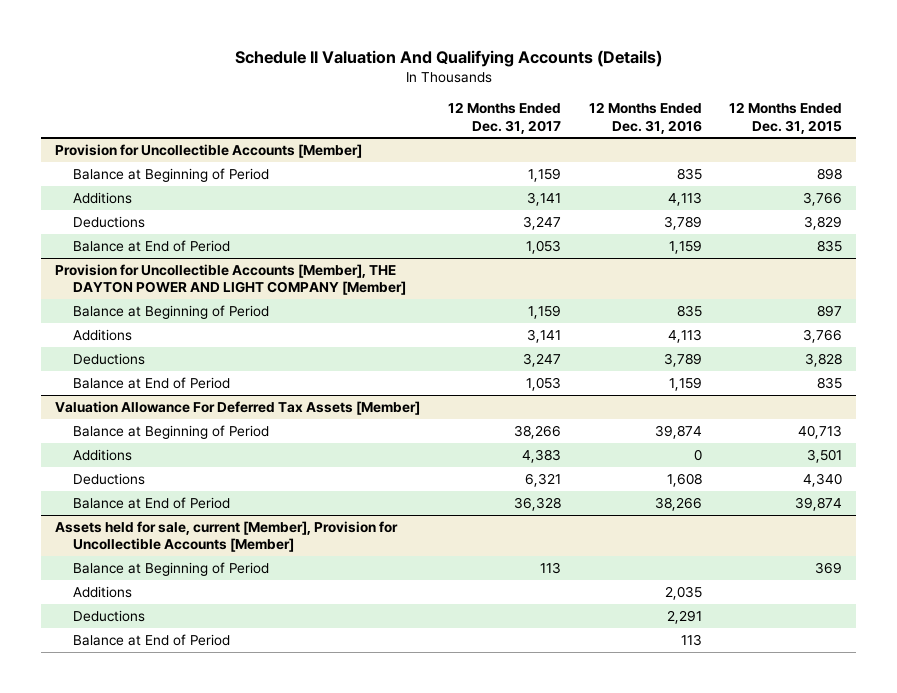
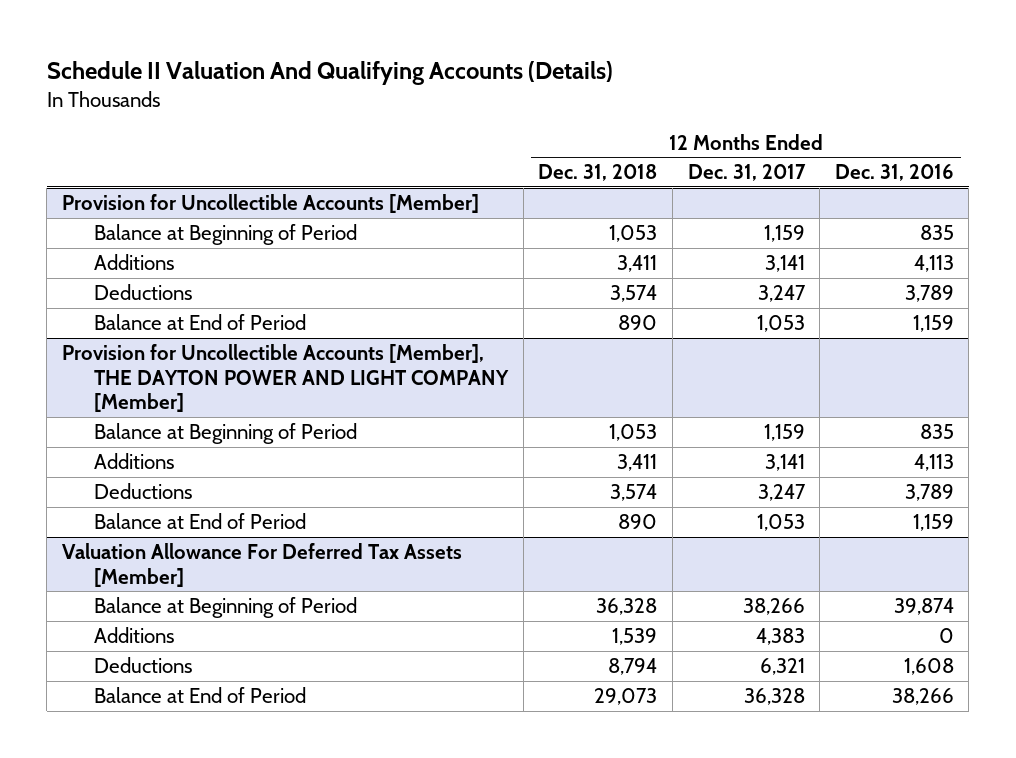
[729,102,843,134] 12 Months Ended Dec. 31, 2015 -> none
none -> [538,164,658,182] Dec. 31, 2018
[54,520,398,553] Assets held for sale, current [Member], Provision for Uncollectible Accounts [Member] -> none
[72,561,269,576] Balance at Beginning of Period -> none
[72,585,132,598] Additions -> none
[72,609,145,622] Deductions -> none
[72,633,230,646] Balance at End of Period -> none

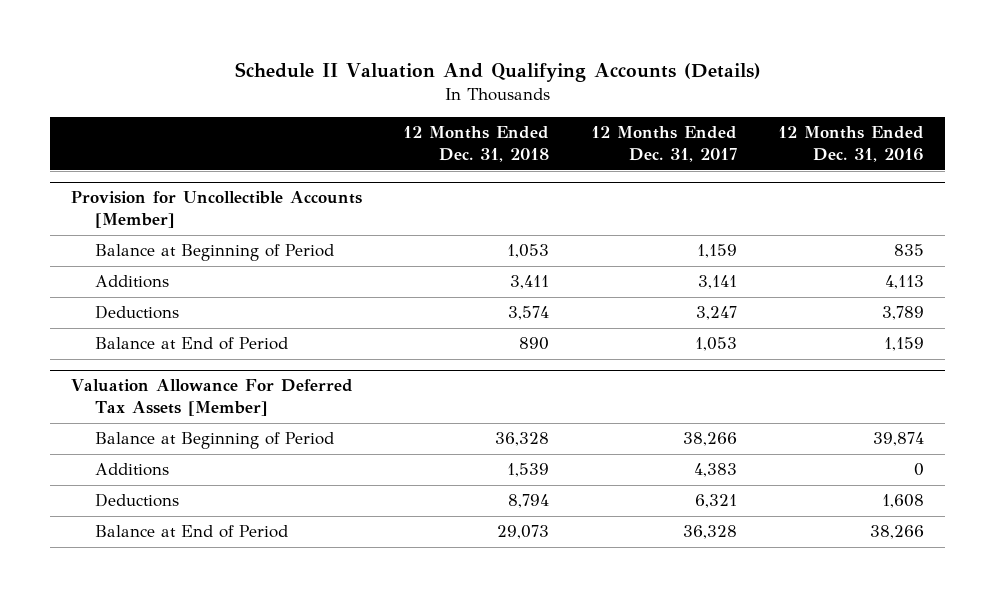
[62,344,510,413] Provision for Uncollectible Accounts [Member], THE DAYTON POWER AND LIGHT COMPANY [Member] -> none
[94,423,358,445] Balance at Beginning of Period -> none
[94,453,175,470] Additions -> none
[94,483,193,500] Deductions -> none
[94,513,307,530] Balance at End of Period -> none

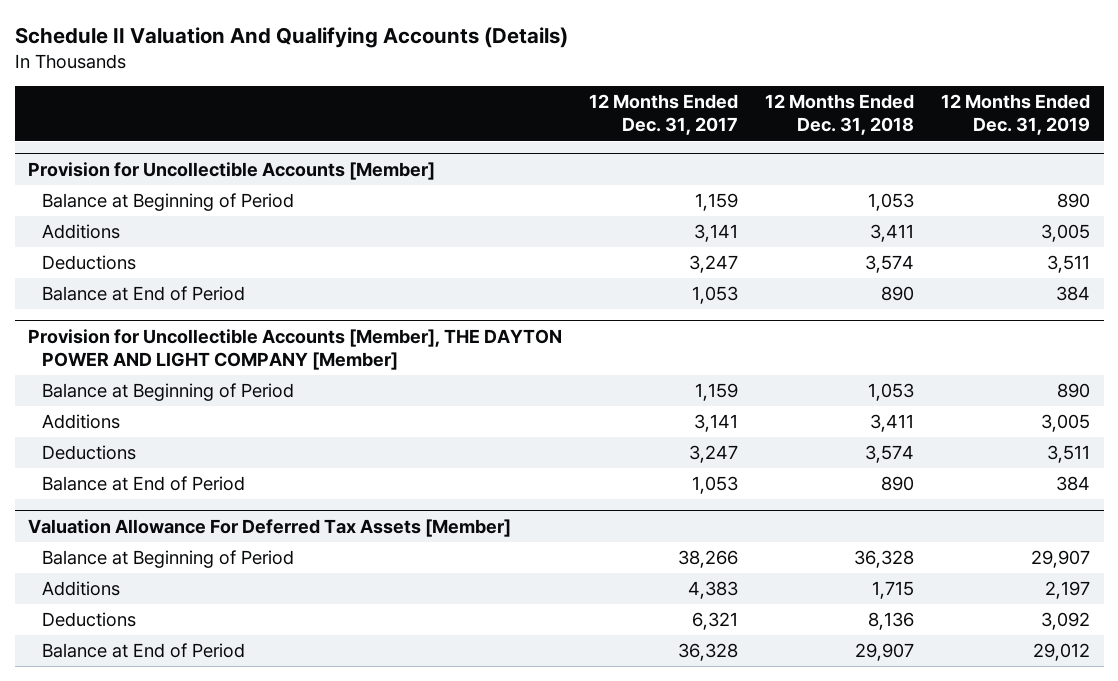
[778,126,925,163] 12 Months Ended Dec. 31, 2016 -> none
none -> [941,94,1091,136] 12 Months Ended Dec. 31, 2019
none -> [28,328,563,371] Provision for Uncollectible Accounts [Member], THE DAYTON POWER AND LIGHT COMPANY [Member]
none -> [41,383,294,402] Balance at Beginning of Period
none -> [41,414,120,430] Additions
none -> [41,445,136,461] Deductions
none -> [41,476,245,492] Balance at End of Period
[507,463,550,478] 1,539 -> [872,581,915,600] 1,715
[508,494,550,509] 8,794 -> [868,612,915,631] 8,136
[497,525,550,540] 29,073 -> [855,643,915,662] 29,907

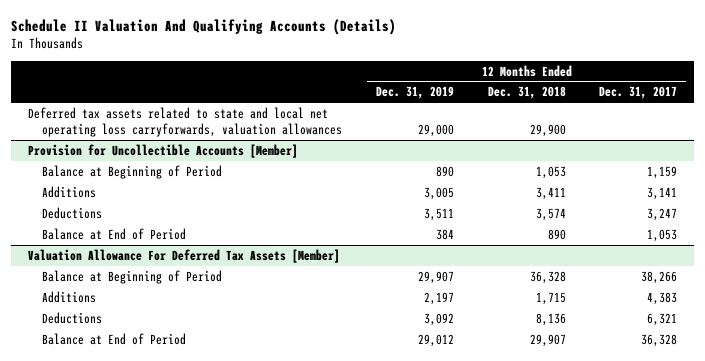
none -> [27,106,342,138] Deferred tax assets related to state and local net operating loss carryforwards, valuation allowances
[28,328,563,371] Provision for Uncollectible Accounts [Member], THE DAYTON POWER AND LIGHT COMPANY [Member] -> none
[41,383,294,402] Balance at Beginning of Period -> none
[41,414,120,430] Additions -> none
[41,445,136,461] Deductions -> none
[41,476,245,492] Balance at End of Period -> none

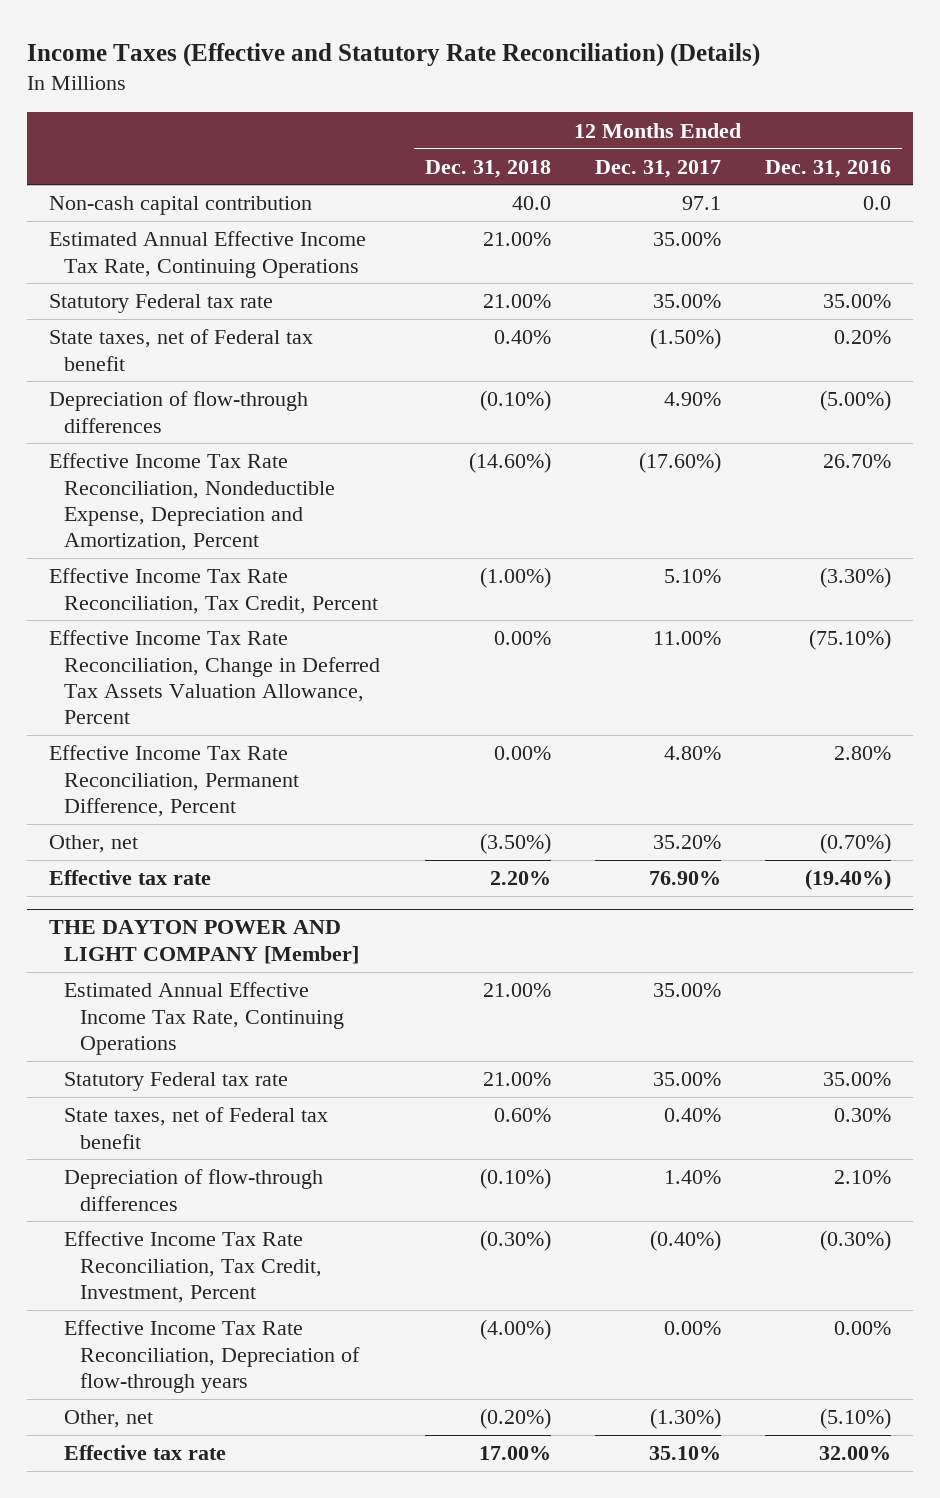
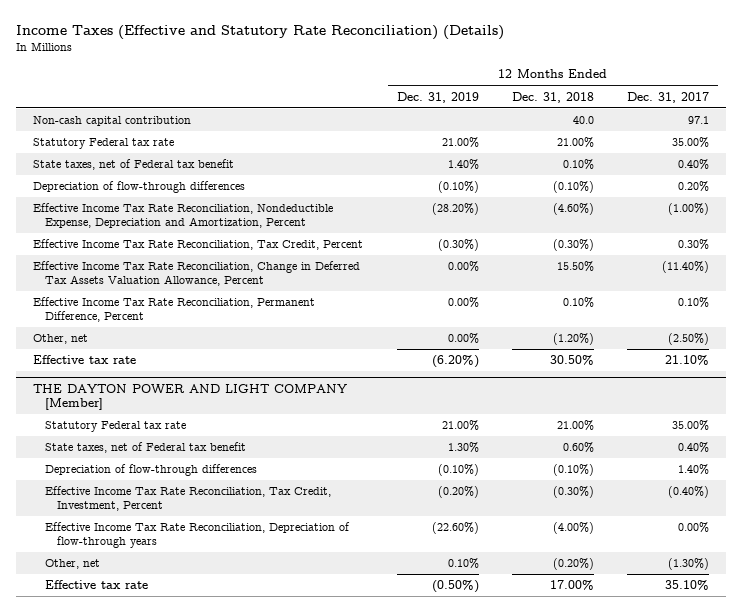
[765,159,892,178] Dec. 31, 2016 -> none
none -> [396,91,479,103] Dec. 31, 2019
[48,231,366,278] Estimated Annual Effective Income Tax Rate, Continuing Operations -> none
[493,330,551,345] 0.40% -> [562,159,594,171] 0.10%
[649,328,721,350] (1.50%) -> [678,159,710,171] 0.40%
[663,392,721,407] 4.90% -> [678,181,710,193] 0.20%
[468,452,551,474] (14.60%) -> [552,203,594,216] (4.60%)
[638,452,721,474] (17.60%) -> [668,203,710,216] (1.00%)
[479,567,551,589] (1.00%) -> [552,239,594,252] (0.30%)
[663,569,721,584] 5.10% -> [678,239,710,251] 0.30%
[493,631,551,646] 0.00% -> [556,261,594,273] 15.50%
[652,631,721,646] 11.00% -> [662,261,710,274] (11.40%)
[493,746,551,761] 0.00% -> [562,297,594,309] 0.10%
[663,746,721,761] 4.80% -> [678,297,710,309] 0.10%
[479,833,551,855] (3.50%) -> [552,333,594,346] (1.20%)
[652,835,721,850] 35.20% -> [668,333,710,346] (2.50%)
[489,871,551,886] 2.20% -> [549,355,594,366] 30.50%
[648,871,721,886] 76.90% -> [665,355,710,366] 21.10%
[64,982,344,1055] Estimated Annual Effective Income Tax Rate, Continuing Operations -> none

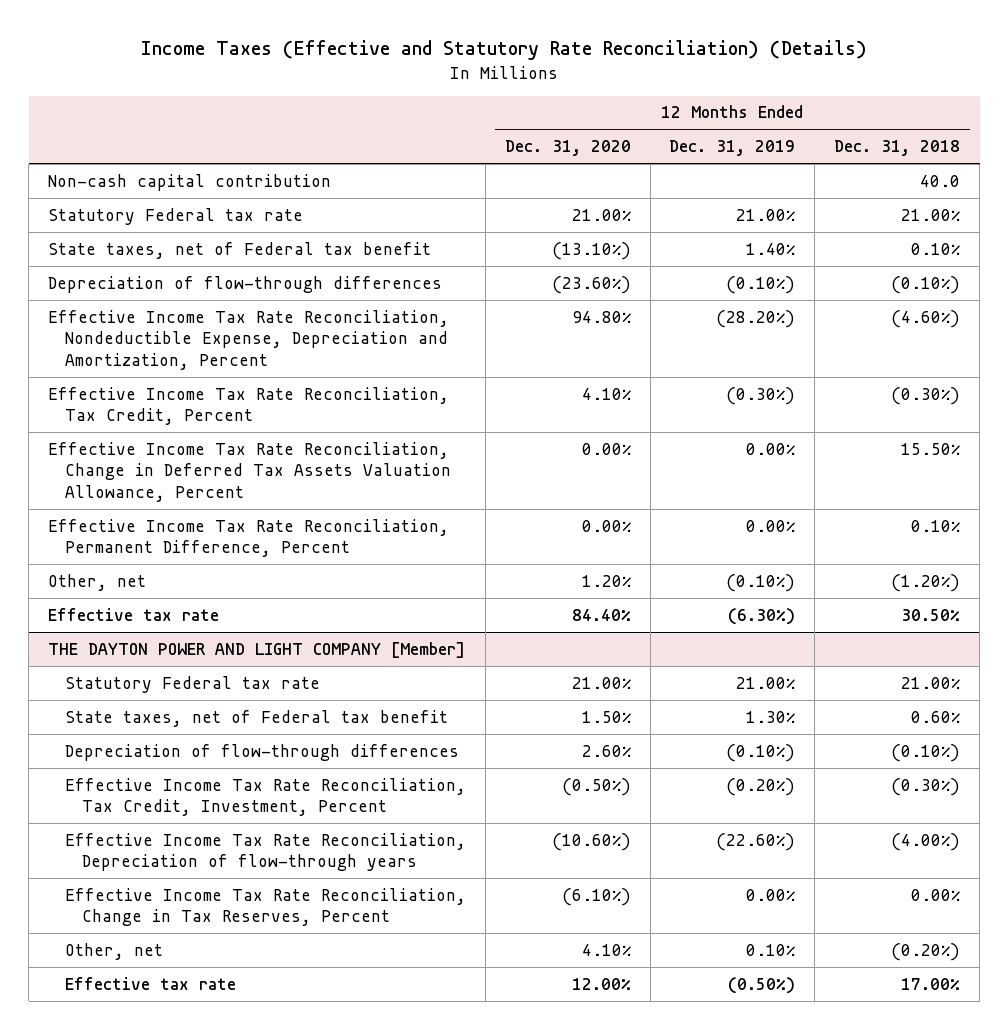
[627,91,710,103] Dec. 31, 2017 -> none
none -> [504,140,631,157] Dec. 31, 2020
[447,333,479,345] 0.00% -> [726,573,796,592] (0.10%)
[431,355,479,369] (6.20%) -> [728,607,796,625] (6.30%)
none -> [64,887,466,927] Effective Income Tax Rate Reconciliation, Change in Tax Reserves, Percent

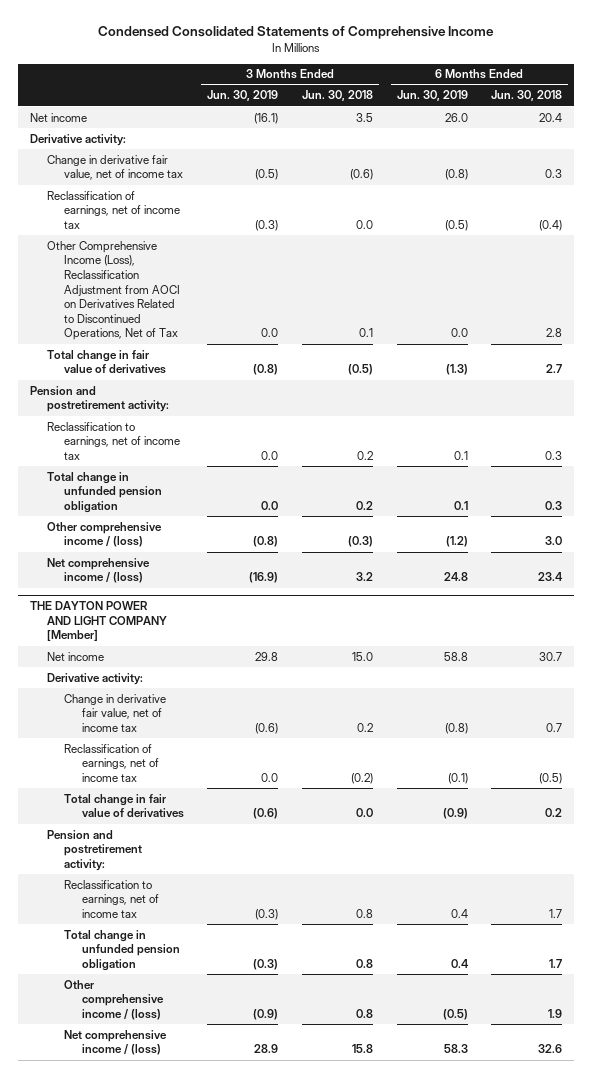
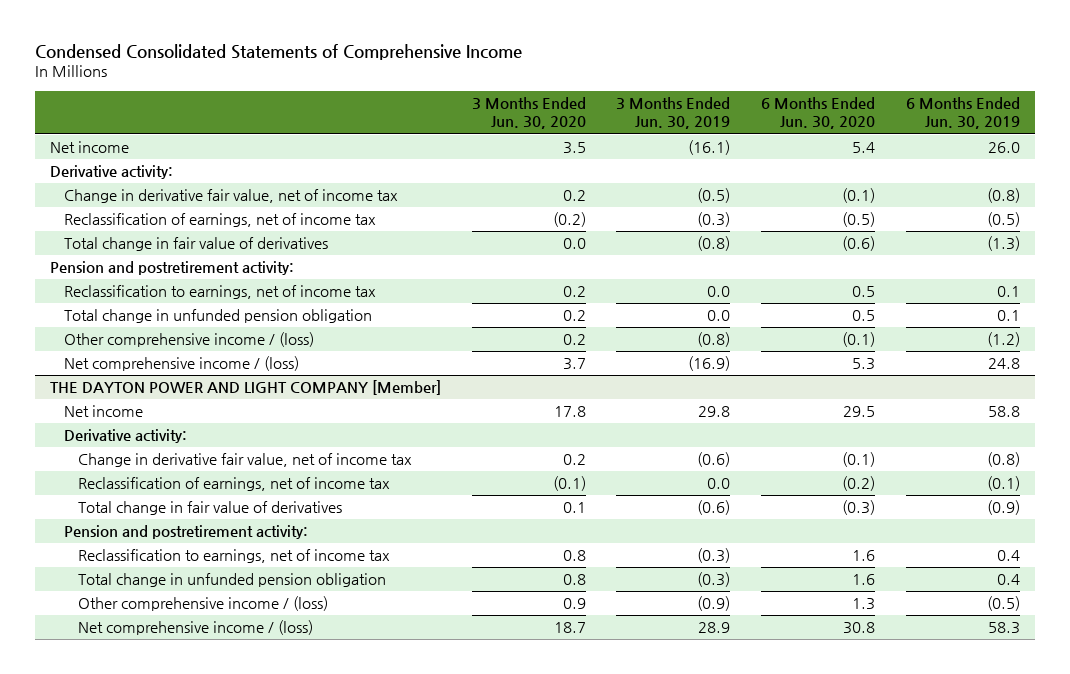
[301,90,373,102] Jun. 30, 2018 -> none
[491,90,563,102] Jun. 30, 2018 -> none
none -> [471,96,586,130] 3 Months Ended Jun. 30, 2020
none -> [760,96,875,130] 6 Months Ended Jun. 30, 2020
[47,240,181,341] Other Comprehensive Income (Loss), Reclassification Adjustment from AOCI on Derivatives Related to Discontinued Operations, Net of Tax -> none

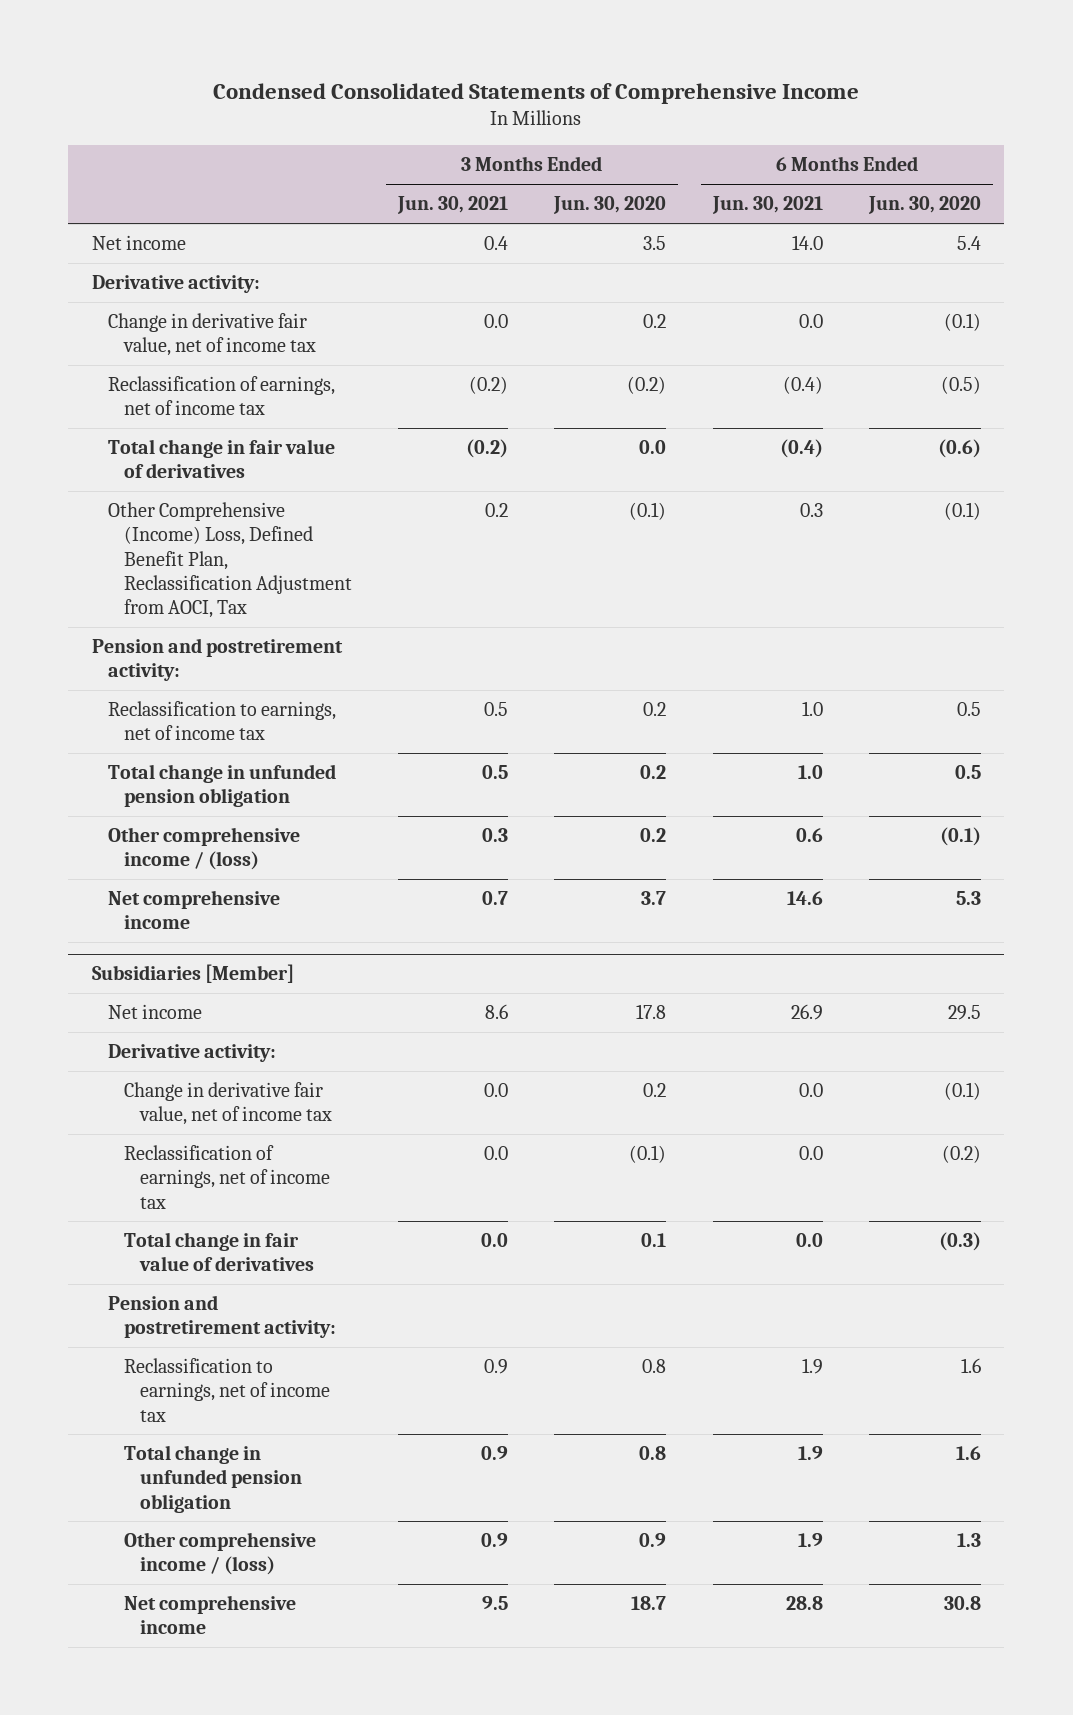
[616,96,731,130] 3 Months Ended Jun. 30, 2019 -> none
[905,96,1020,130] 6 Months Ended Jun. 30, 2019 -> none
none -> [396,196,508,215] Jun. 30, 2021
none -> [711,196,823,215] Jun. 30, 2021
none -> [107,502,352,618] Other Comprehensive (Income) Loss, Defined Benefit Plan, Reclassification Adjustment from AOCI, Tax
[63,356,299,372] Net comprehensive income / (loss) -> [107,890,280,930] Net comprehensive income
[49,380,441,396] THE DAYTON POWER AND LIGHT COMPANY [Member] -> [91,964,294,984] Subsidiaries [Member]
[77,620,313,636] Net comprehensive income / (loss) -> [123,1595,296,1635] Net comprehensive income

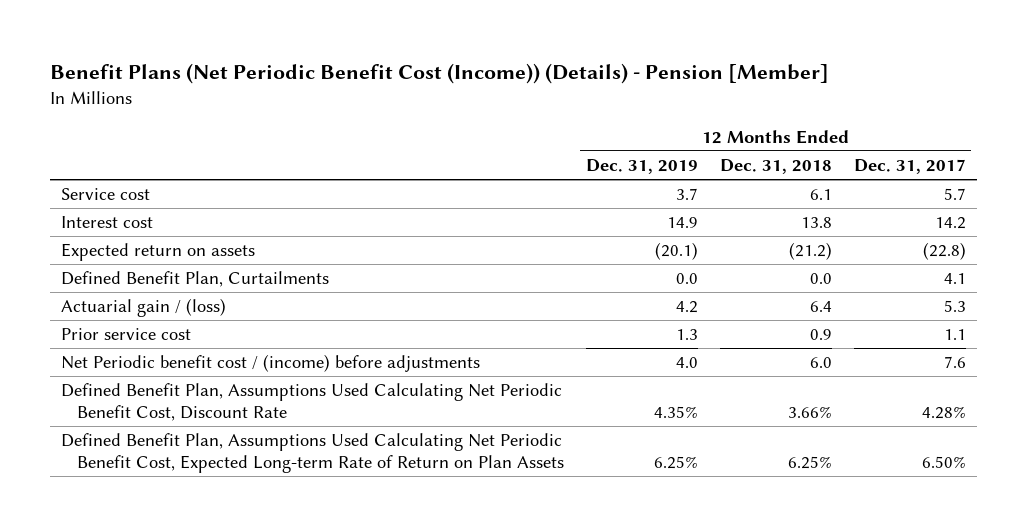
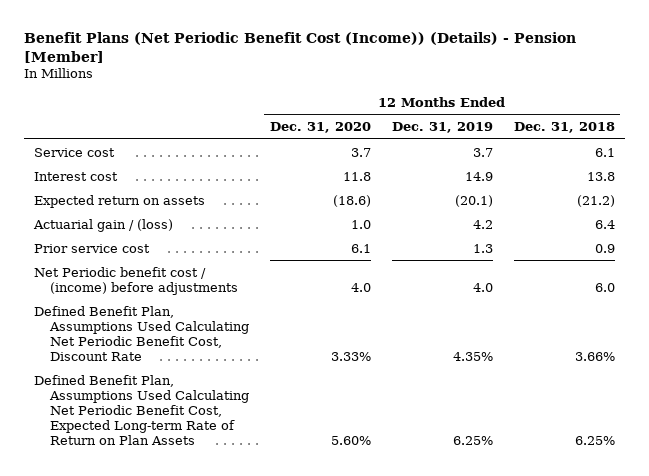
[853,159,966,175] Dec. 31, 2017 -> none
none -> [269,122,371,134] Dec. 31, 2020
[61,271,330,288] Defined Benefit Plan, Curtailments -> none

